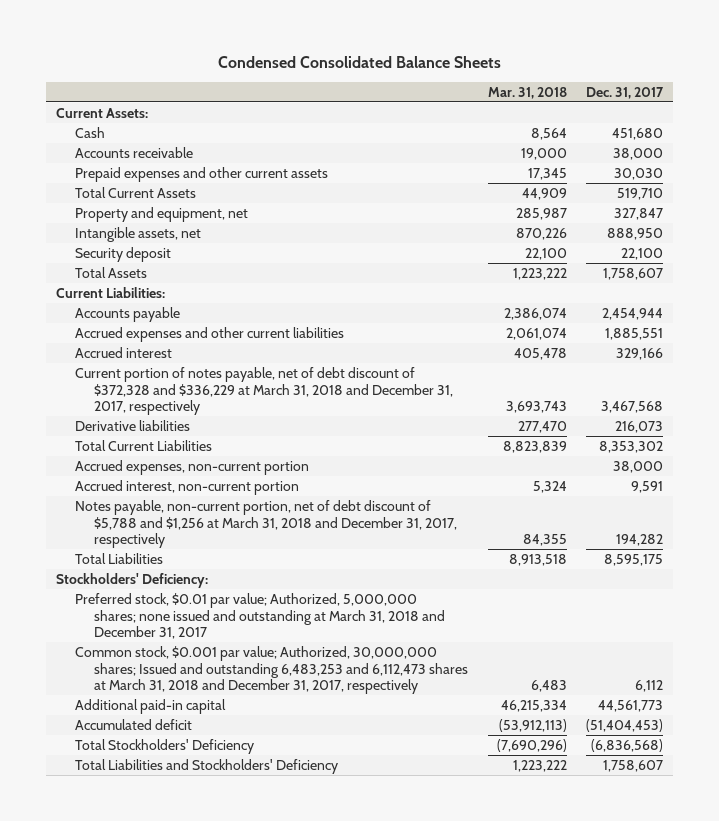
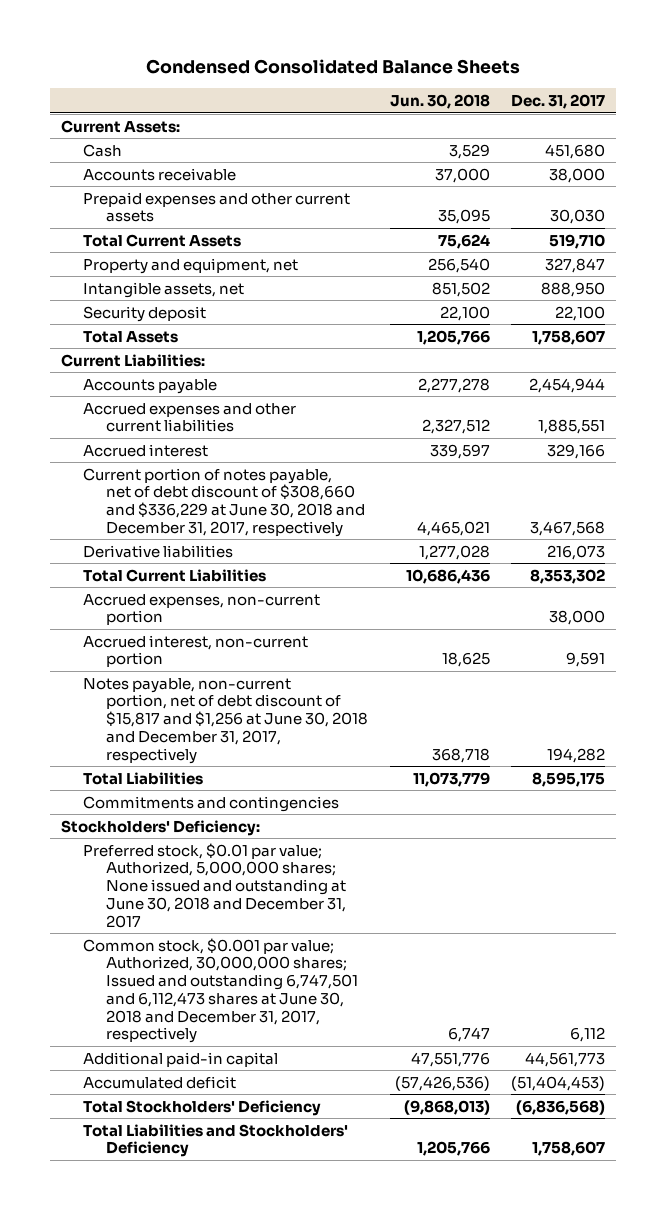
[487,86,567,99] Mar. 31, 2018 -> none
none -> [389,94,490,110] Jun. 30, 2018
[74,367,453,416] Current portion of notes payable, net of debt discount of $372,328 and $336,229 at March 31, 2018 and December 31, 2017, respectively -> [83,467,365,537] Current portion of notes payable, net of debt discount of $308,660 and $336,229 at June 30, 2018 and December 31, 2017, respectively
[74,500,457,549] Notes payable, non-current portion, net of debt discount of $5,788 and $1,256 at March 31, 2018 and December 31, 2017, respectively -> [83,677,368,764] Notes payable, non-current portion, net of debt discount of $15,817 and $1,256 at June 30, 2018 and December 31, 2017, respectively
none -> [83,795,340,812] Commitments and contingencies
[74,593,445,640] Preferred stock, $0.01 par value; Authorized, 5,000,000 shares; none issued and outstanding at March 31, 2018 and December 31, 2017 -> [83,842,346,928] Preferred stock, $0.01 par value; Authorized, 5,000,000 shares; None issued and outstanding at June 30, 2018 and December 31, 2017
[74,646,468,695] Common stock, $0.001 par value; Authorized, 30,000,000 shares; Issued and outstanding 6,483,253 and 6,112,473 shares at March 31, 2018 and December 31, 2017, respectively -> [83,937,358,1044] Common stock, $0.001 par value; Authorized, 30,000,000 shares; Issued and outstanding 6,747,501 and 6,112,473 shares at June 30, 2018 and December 31, 2017, respectively

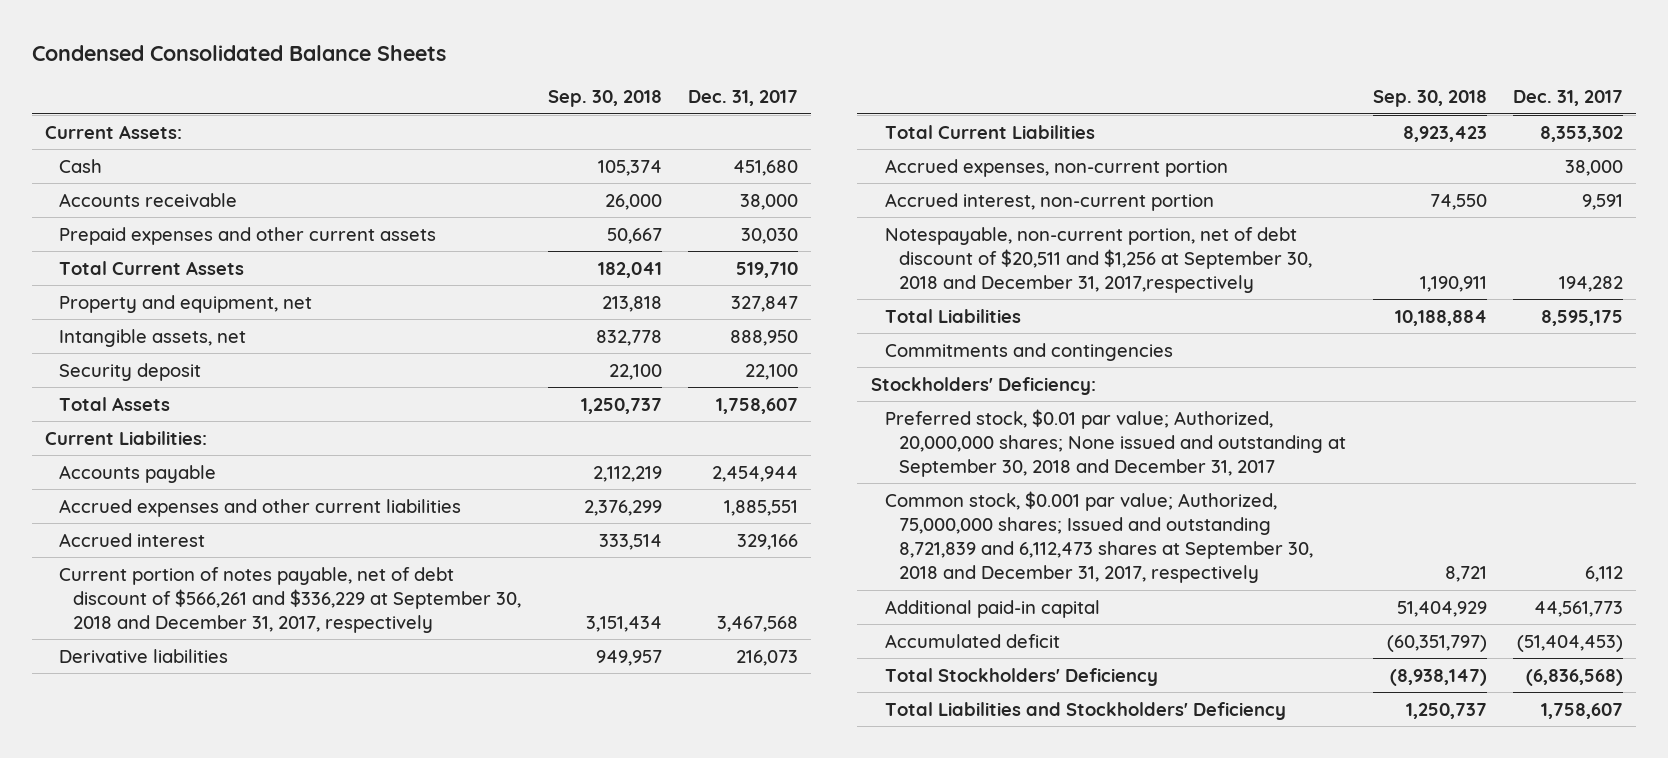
[389,94,490,110] Jun. 30, 2018 -> none
none -> [547,90,662,108] Sep. 30, 2018
[83,467,365,537] Current portion of notes payable, net of debt discount of $308,660 and $336,229 at June 30, 2018 and December 31, 2017, respectively -> [59,566,522,633] Current portion of notes payable, net of debt discount of $566,261 and $336,229 at September 30, 2018 and December 31, 2017, respectively
[83,677,368,764] Notes payable, non-current portion, net of debt discount of $15,817 and $1,256 at June 30, 2018 and December 31, 2017, respectively -> [884,226,1312,293] Notespayable, non-current portion, net of debt discount of $20,511 and $1,256 at September 30, 2018 and December 31, 2017,respectively
[83,842,346,928] Preferred stock, $0.01 par value; Authorized, 5,000,000 shares; None issued and outstanding at June 30, 2018 and December 31, 2017 -> [884,408,1346,477] Preferred stock, $0.01 par value; Authorized, 20,000,000 shares; None issued and outstanding at September 30, 2018 and December 31, 2017
[83,937,358,1044] Common stock, $0.001 par value; Authorized, 30,000,000 shares; Issued and outstanding 6,747,501 and 6,112,473 shares at June 30, 2018 and December 31, 2017, respectively -> [884,490,1313,584] Common stock, $0.001 par value; Authorized, 75,000,000 shares; Issued and outstanding 8,721,839 and 6,112,473 shares at September 30, 2018 and December 31, 2017, respectively

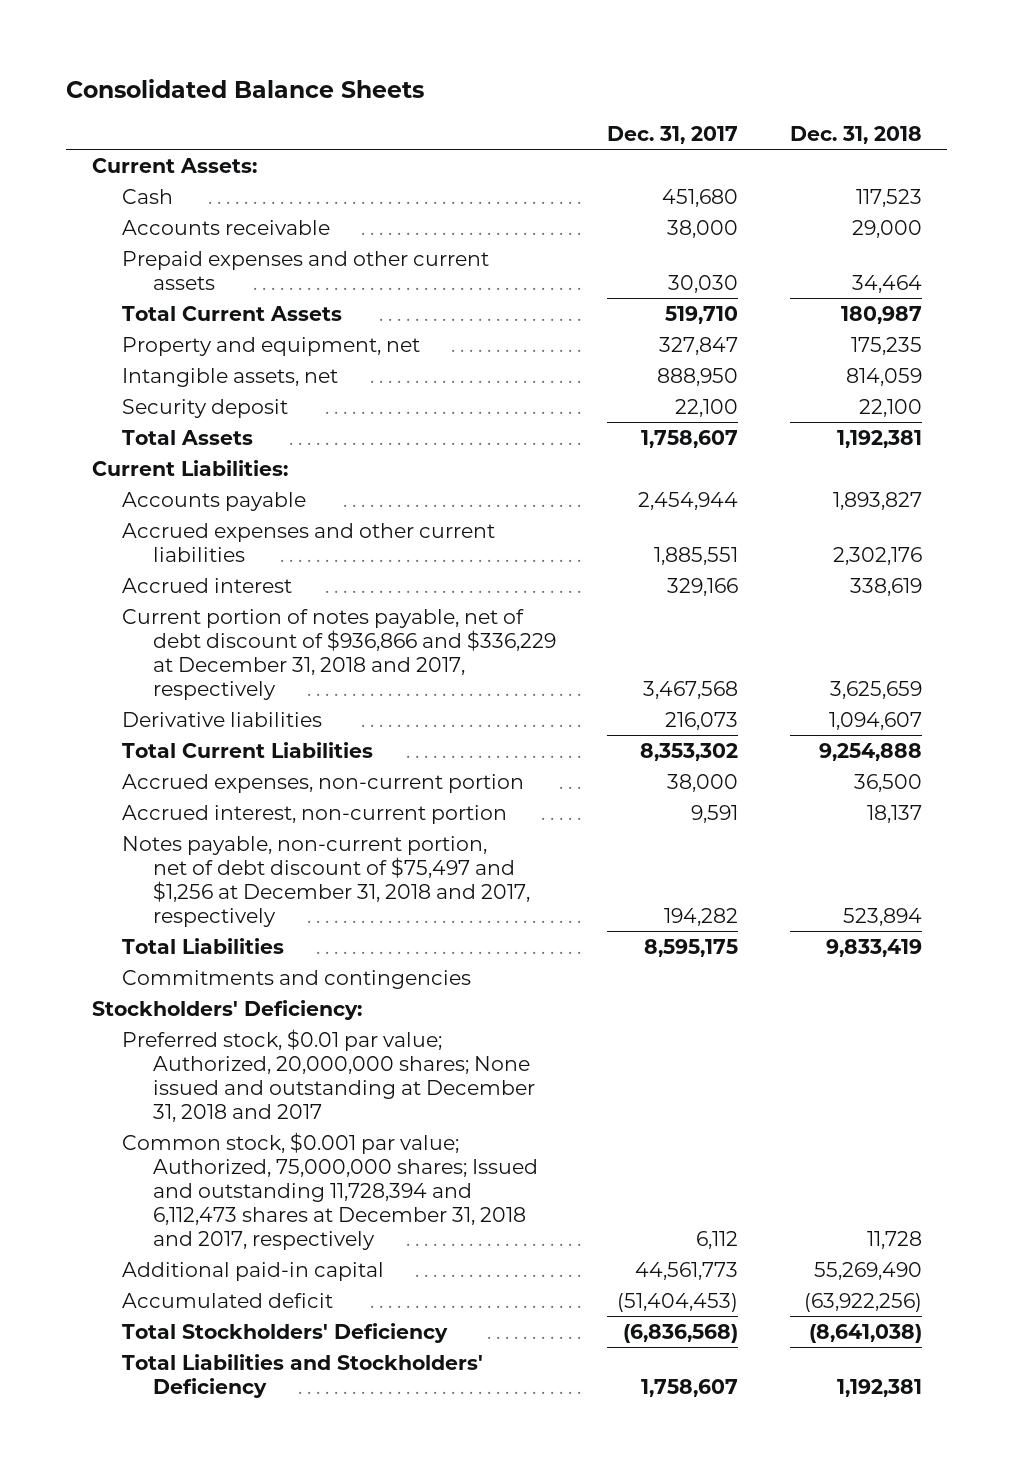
[31,44,446,61] Condensed Consolidated Balance Sheets -> [66,78,425,98] Consolidated Balance Sheets
[547,90,662,108] Sep. 30, 2018 -> none
none -> [789,125,922,144] Dec. 31, 2018
[59,566,522,633] Current portion of notes payable, net of debt discount of $566,261 and $336,229 at September 30, 2018 and December 31, 2017, respectively -> [122,608,556,700] Current portion of notes payable, net of debt discount of $936,866 and $336,229 at December 31, 2018 and 2017, respectively
[884,226,1312,293] Notespayable, non-current portion, net of debt discount of $20,511 and $1,256 at September 30, 2018 and December 31, 2017,respectively -> [122,835,530,927] Notes payable, non-current portion, net of debt discount of $75,497 and $1,256 at December 31, 2018 and 2017, respectively
[884,408,1346,477] Preferred stock, $0.01 par value; Authorized, 20,000,000 shares; None issued and outstanding at September 30, 2018 and December 31, 2017 -> [122,1028,535,1122] Preferred stock, $0.01 par value; Authorized, 20,000,000 shares; None issued and outstanding at December 31, 2018 and 2017
[884,490,1313,584] Common stock, $0.001 par value; Authorized, 75,000,000 shares; Issued and outstanding 8,721,839 and 6,112,473 shares at September 30, 2018 and December 31, 2017, respectively -> [122,1131,538,1250] Common stock, $0.001 par value; Authorized, 75,000,000 shares; Issued and outstanding 11,728,394 and 6,112,473 shares at December 31, 2018 and 2017, respectively

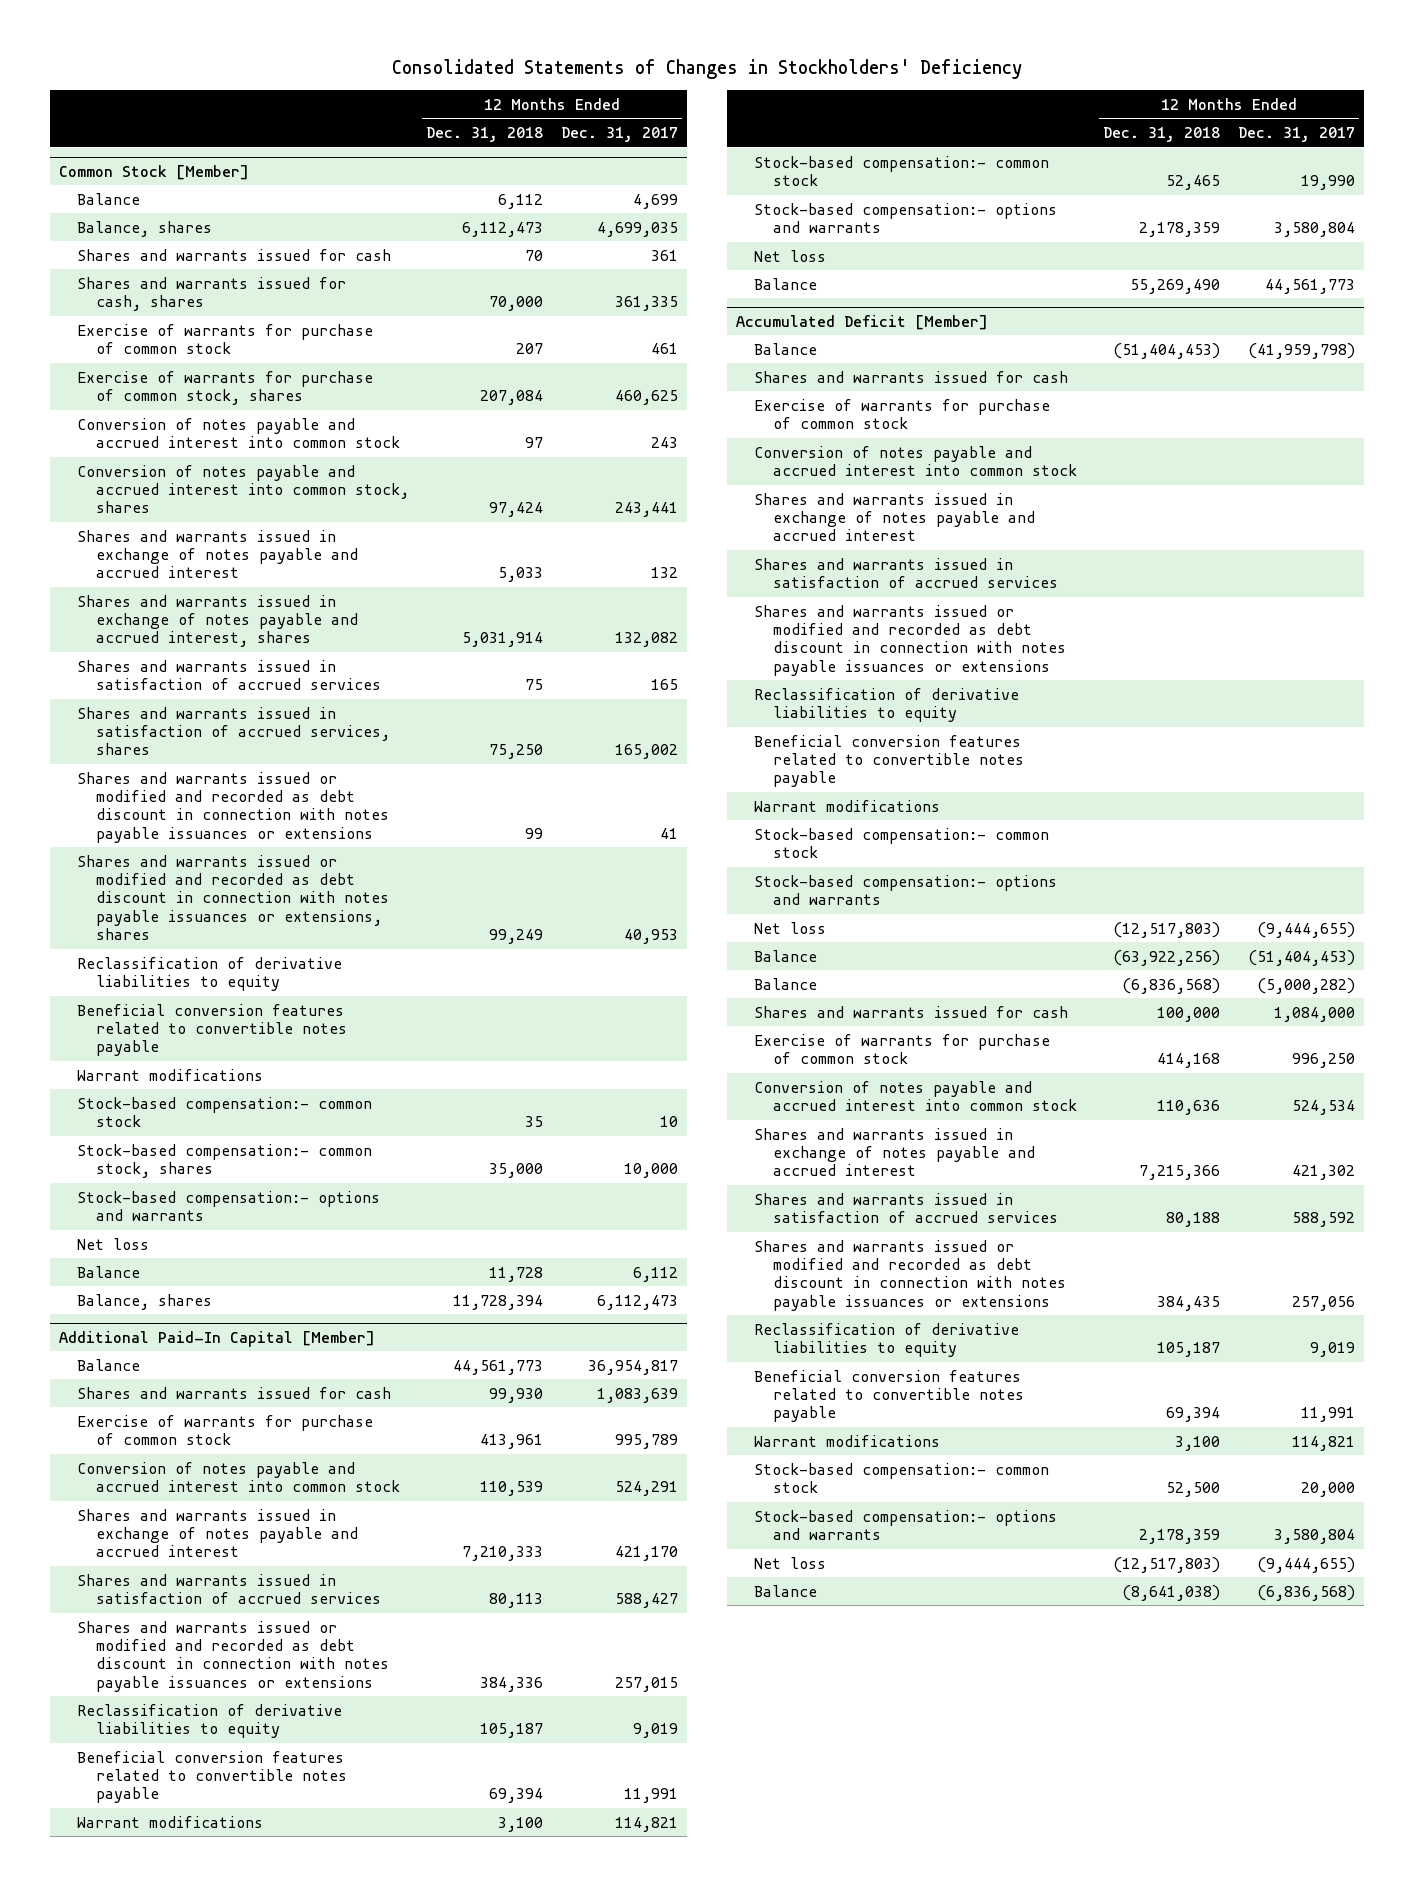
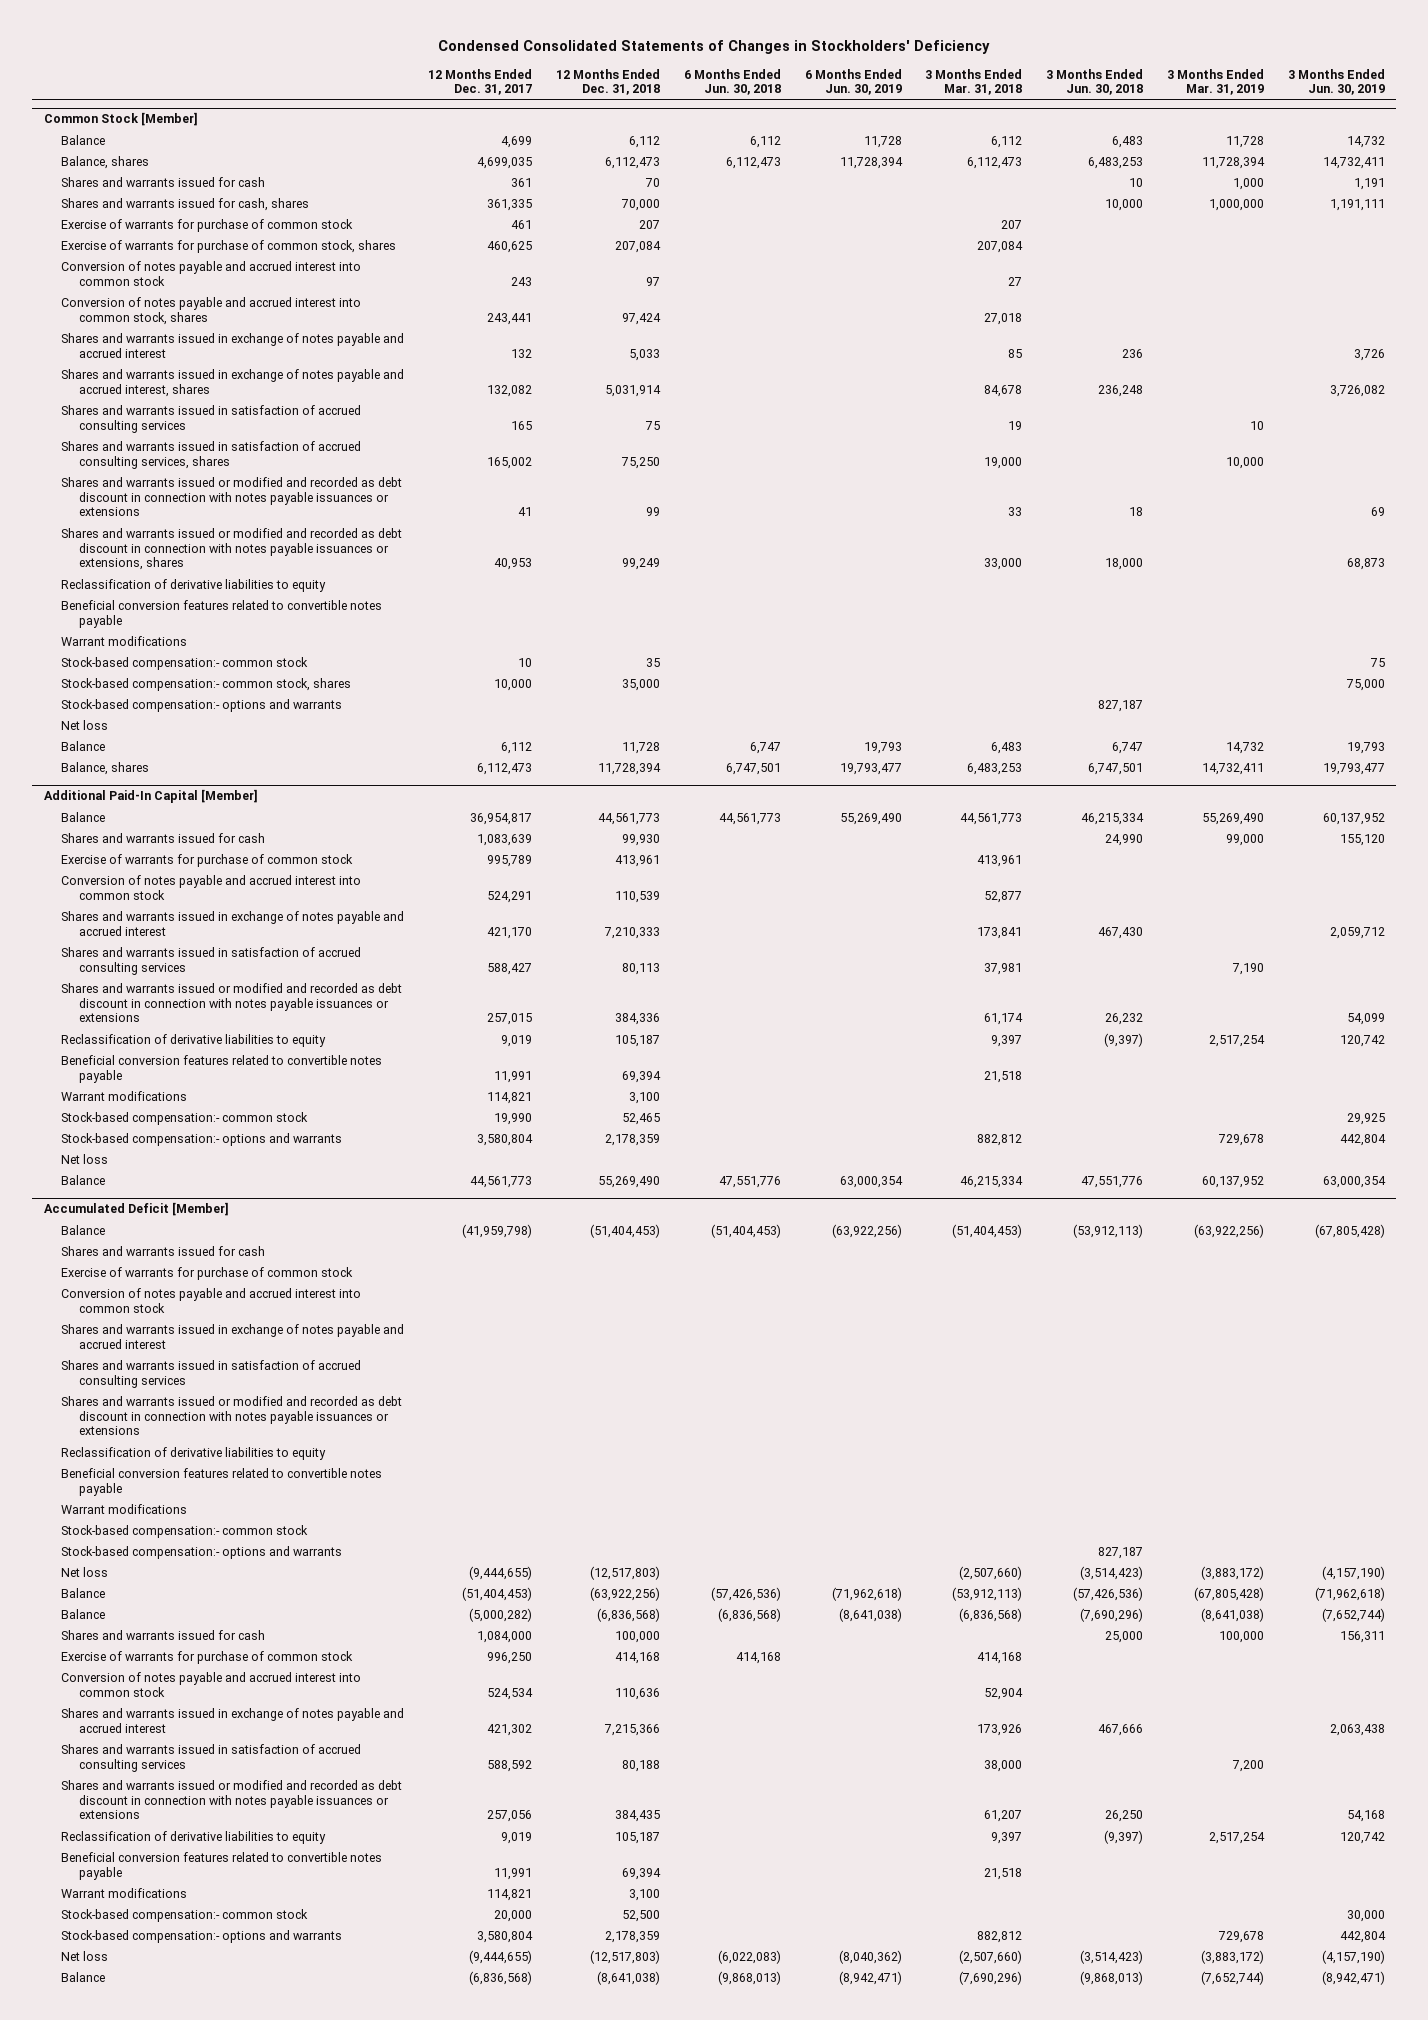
[391,59,1022,80] Consolidated Statements of Changes in Stockholders' Deficiency -> [438,40,991,55] Condensed Consolidated Statements of Changes in Stockholders' Deficiency
none -> [683,68,781,96] 6 Months Ended Jun. 30, 2018
none -> [804,68,902,96] 6 Months Ended Jun. 30, 2019
none -> [925,68,1023,96] 3 Months Ended Mar. 31, 2018
none -> [1046,68,1144,96] 3 Months Ended Jun. 30, 2018
none -> [1166,68,1264,96] 3 Months Ended Mar. 31, 2019
none -> [1287,68,1385,96] 3 Months Ended Jun. 30, 2019
[77,659,381,690] Shares and warrants issued in satisfaction of accrued services -> [61,405,362,433] Shares and warrants issued in satisfaction of accrued consulting services
[77,706,390,756] Shares and warrants issued in satisfaction of accrued services, shares -> [61,441,362,469] Shares and warrants issued in satisfaction of accrued consulting services, shares
[77,1573,381,1604] Shares and warrants issued in satisfaction of accrued services -> [61,947,362,975] Shares and warrants issued in satisfaction of accrued consulting services
[754,557,1058,588] Shares and warrants issued in satisfaction of accrued services -> [61,1360,362,1388] Shares and warrants issued in satisfaction of accrued consulting services
[754,1192,1058,1223] Shares and warrants issued in satisfaction of accrued services -> [61,1744,362,1772] Shares and warrants issued in satisfaction of accrued consulting services

